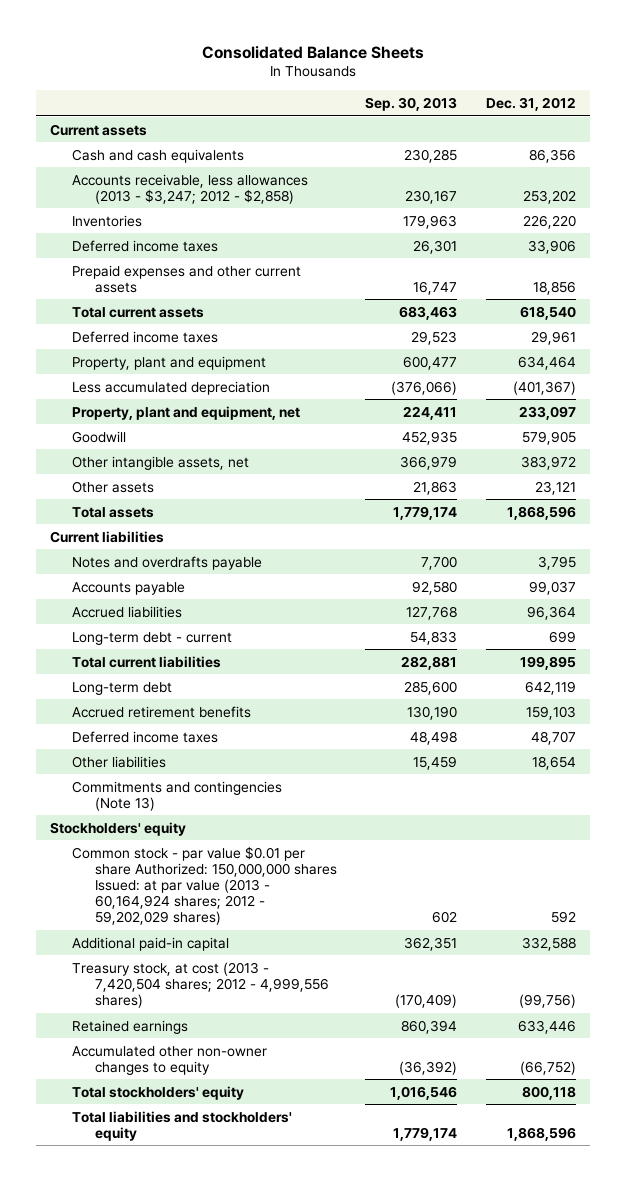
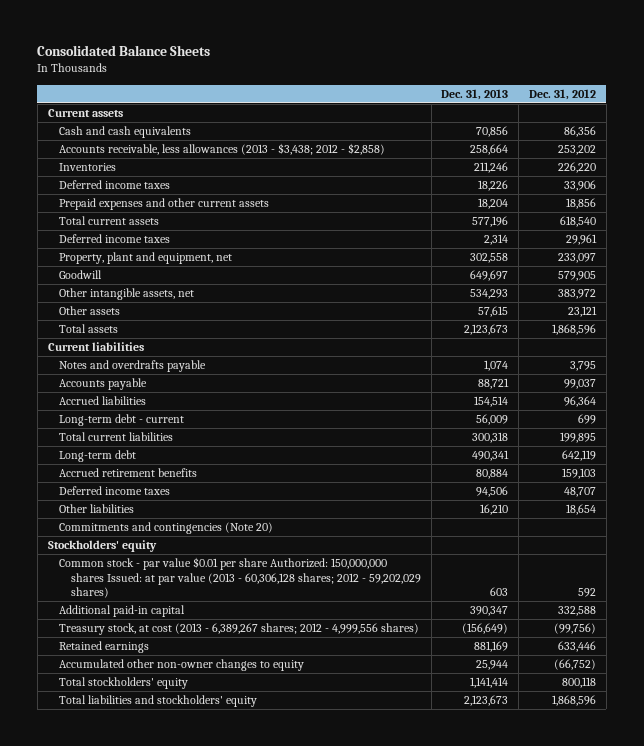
[365,96,458,111] Sep. 30, 2013 -> none
none -> [441,88,509,100] Dec. 31, 2013
[72,173,309,204] Accounts receivable, less allowances (2013 - $3,247; 2012 - $2,858) -> [59,143,386,156] Accounts receivable, less allowances (2013 - $3,438; 2012 - $2,858)
[72,355,267,370] Property, plant and equipment -> none
[72,380,271,395] Less accumulated depreciation -> none
[72,780,283,811] Commitments and contingencies (Note 13) -> [59,522,274,535] Commitments and contingencies (Note 20)
[72,845,337,926] Common stock - par value $0.01 per share Authorized: 150,000,000 shares Issued: at par value (2013 - 60,164,924 shares; 2012 - 59,202,029 shares) -> [59,557,422,599] Common stock - par value $0.01 per share Authorized: 150,000,000 shares Issued: at par value (2013 - 60,306,128 shares; 2012 - 59,202,029 shares)
[72,961,329,1008] Treasury stock, at cost (2013 - 7,420,504 shares; 2012 - 4,999,556 shares) -> [59,623,420,636] Treasury stock, at cost (2013 - 6,389,267 shares; 2012 - 4,999,556 shares)

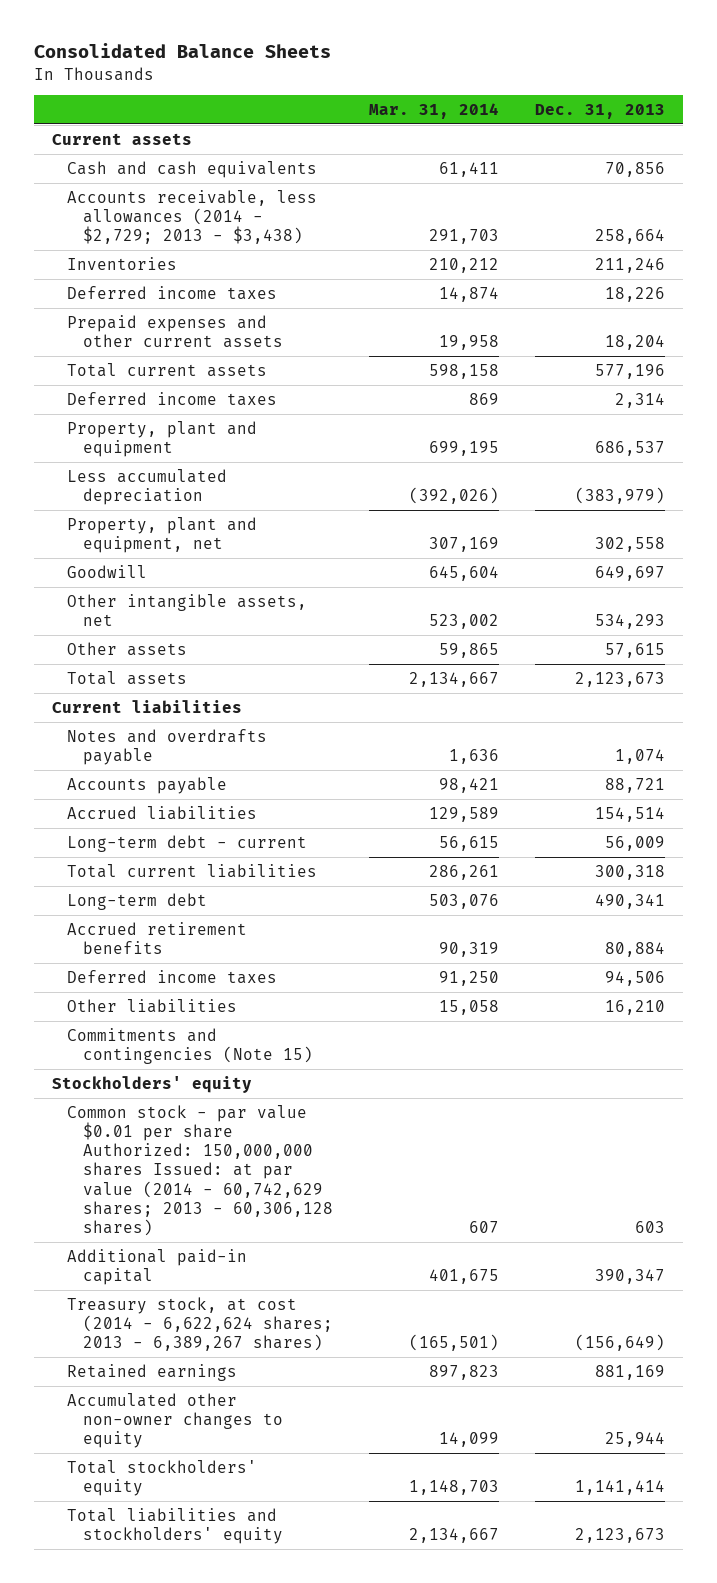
[528,88,596,100] Dec. 31, 2012 -> none
none -> [368,103,499,120] Mar. 31, 2014
[59,143,386,156] Accounts receivable, less allowances (2013 - $3,438; 2012 - $2,858) -> [67,189,318,245] Accounts receivable, less allowances (2014 - $2,729; 2013 - $3,438)
none -> [67,420,258,458] Property, plant and equipment
none -> [67,468,228,506] Less accumulated depreciation
[59,522,274,535] Commitments and contingencies (Note 20) -> [67,1027,313,1065] Commitments and contingencies (Note 15)
[59,557,422,599] Common stock - par value $0.01 per share Authorized: 150,000,000 shares Issued: at par value (2013 - 60,306,128 shares; 2012 - 59,202,029 shares) -> [67,1104,333,1237] Common stock - par value $0.01 per share Authorized: 150,000,000 shares Issued: at par value (2014 - 60,742,629 shares; 2013 - 60,306,128 shares)
[59,623,420,636] Treasury stock, at cost (2013 - 6,389,267 shares; 2012 - 4,999,556 shares) -> [67,1296,333,1352] Treasury stock, at cost (2014 - 6,622,624 shares; 2013 - 6,389,267 shares)

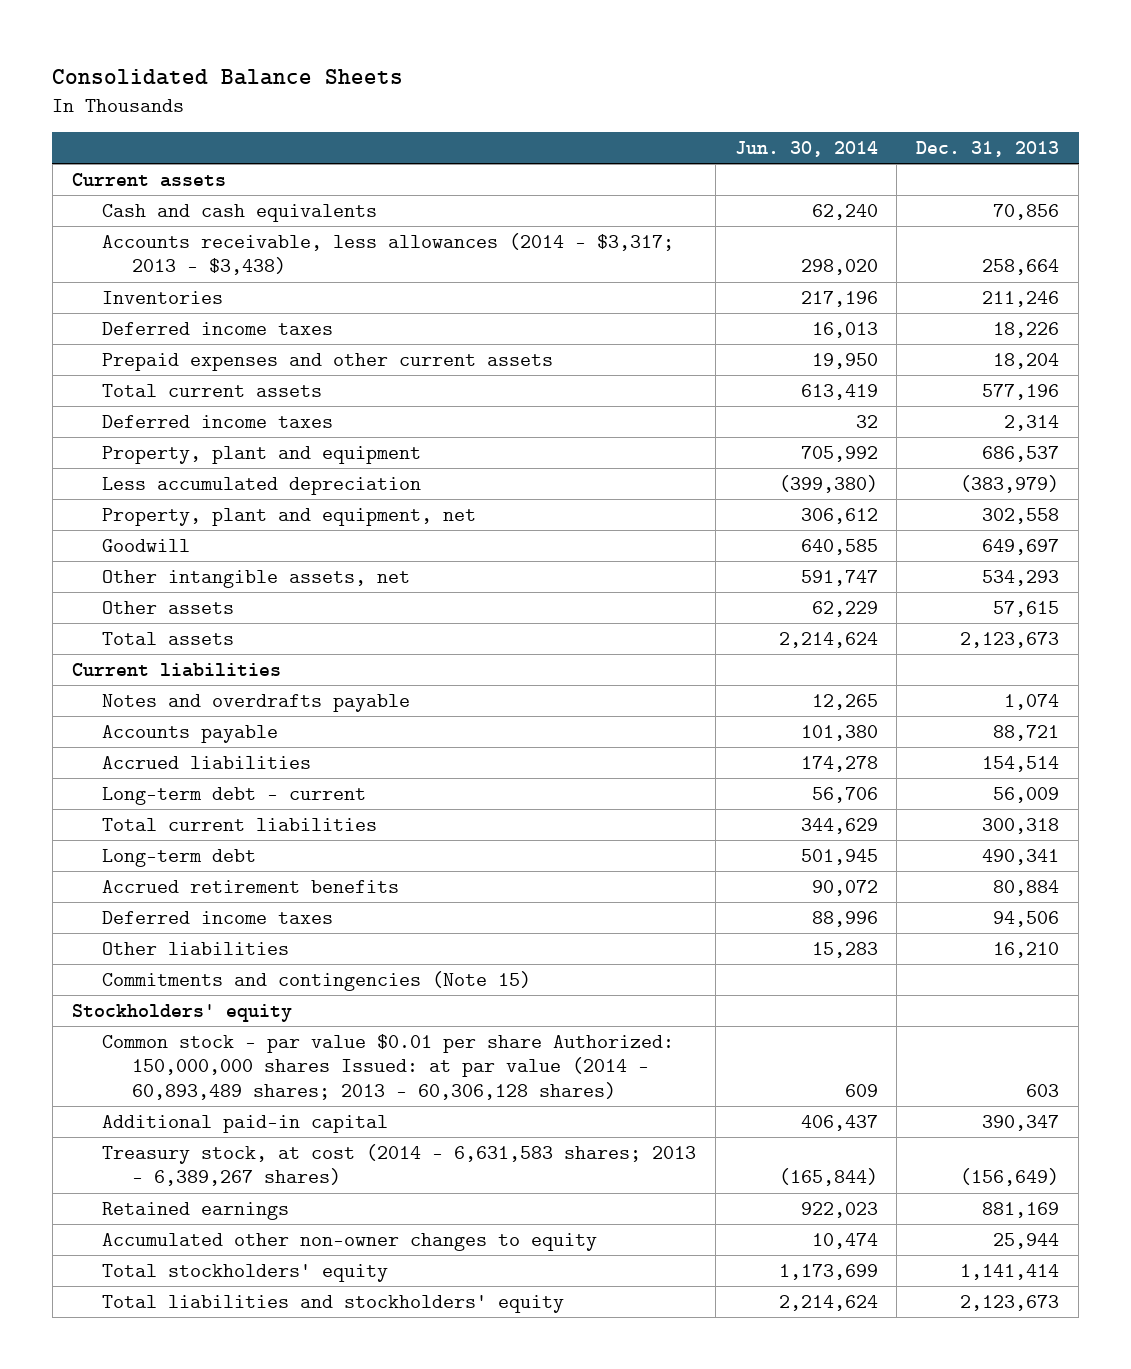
[368,103,499,120] Mar. 31, 2014 -> none
none -> [734,140,878,157] Jun. 30, 2014
[67,189,318,245] Accounts receivable, less allowances (2014 - $2,729; 2013 - $3,438) -> [101,232,674,276] Accounts receivable, less allowances (2014 - $3,317; 2013 - $3,438)
[67,1104,333,1237] Common stock - par value $0.01 per share Authorized: 150,000,000 shares Issued: at par value (2014 - 60,742,629 shares; 2013 - 60,306,128 shares) -> [101,1033,674,1100] Common stock - par value $0.01 per share Authorized: 150,000,000 shares Issued: at par value (2014 - 60,893,489 shares; 2013 - 60,306,128 shares)
[67,1296,333,1352] Treasury stock, at cost (2014 - 6,622,624 shares; 2013 - 6,389,267 shares) -> [101,1143,696,1187] Treasury stock, at cost (2014 - 6,631,583 shares; 2013 - 6,389,267 shares)

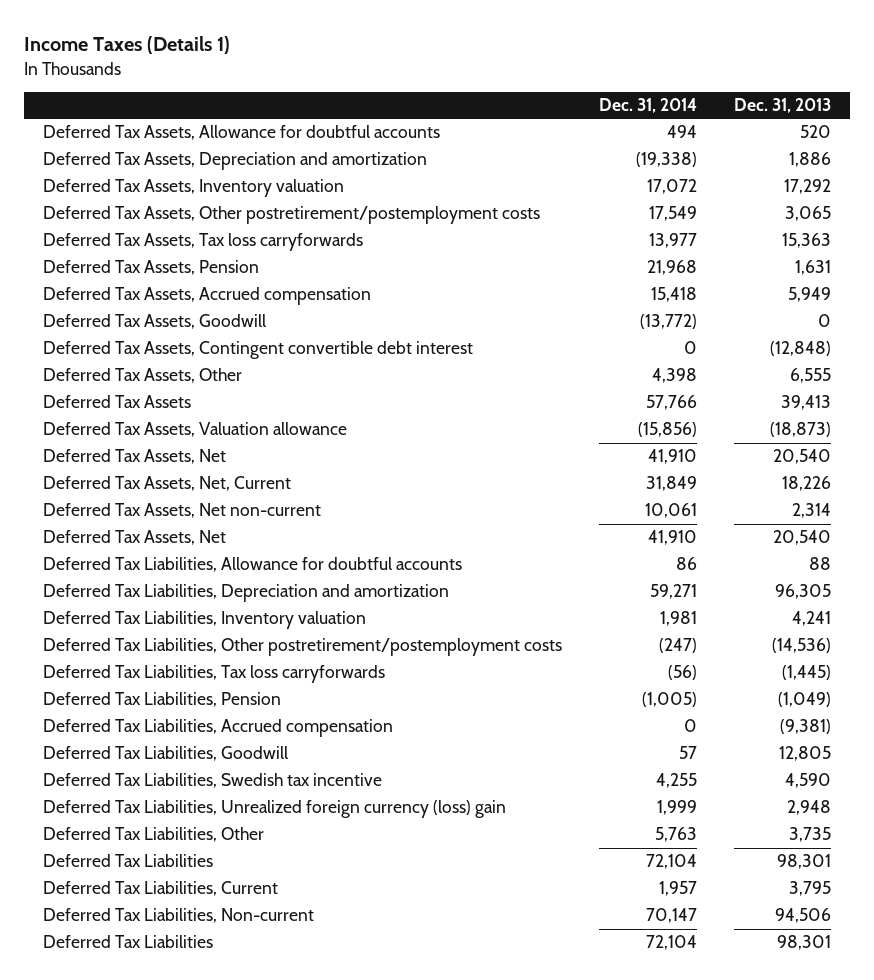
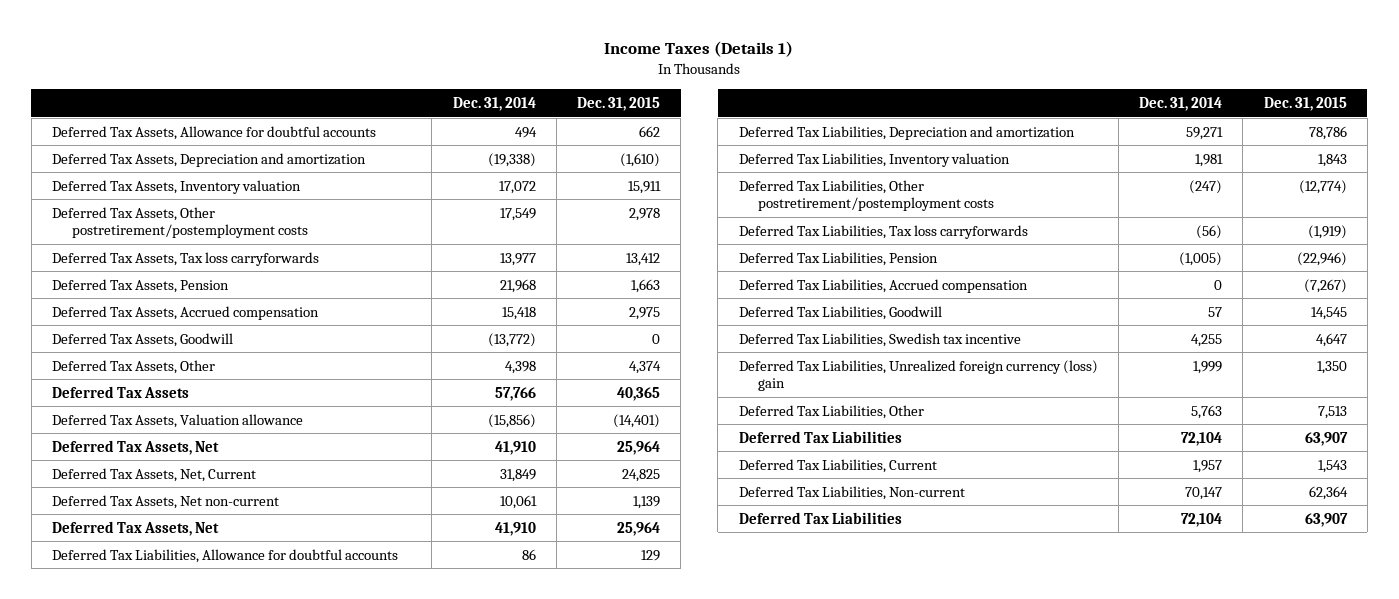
[734,98,832,114] Dec. 31, 2013 -> none
none -> [576,97,660,112] Dec. 31, 2015
[43,341,474,360] Deferred Tax Assets, Contingent convertible debt interest -> none

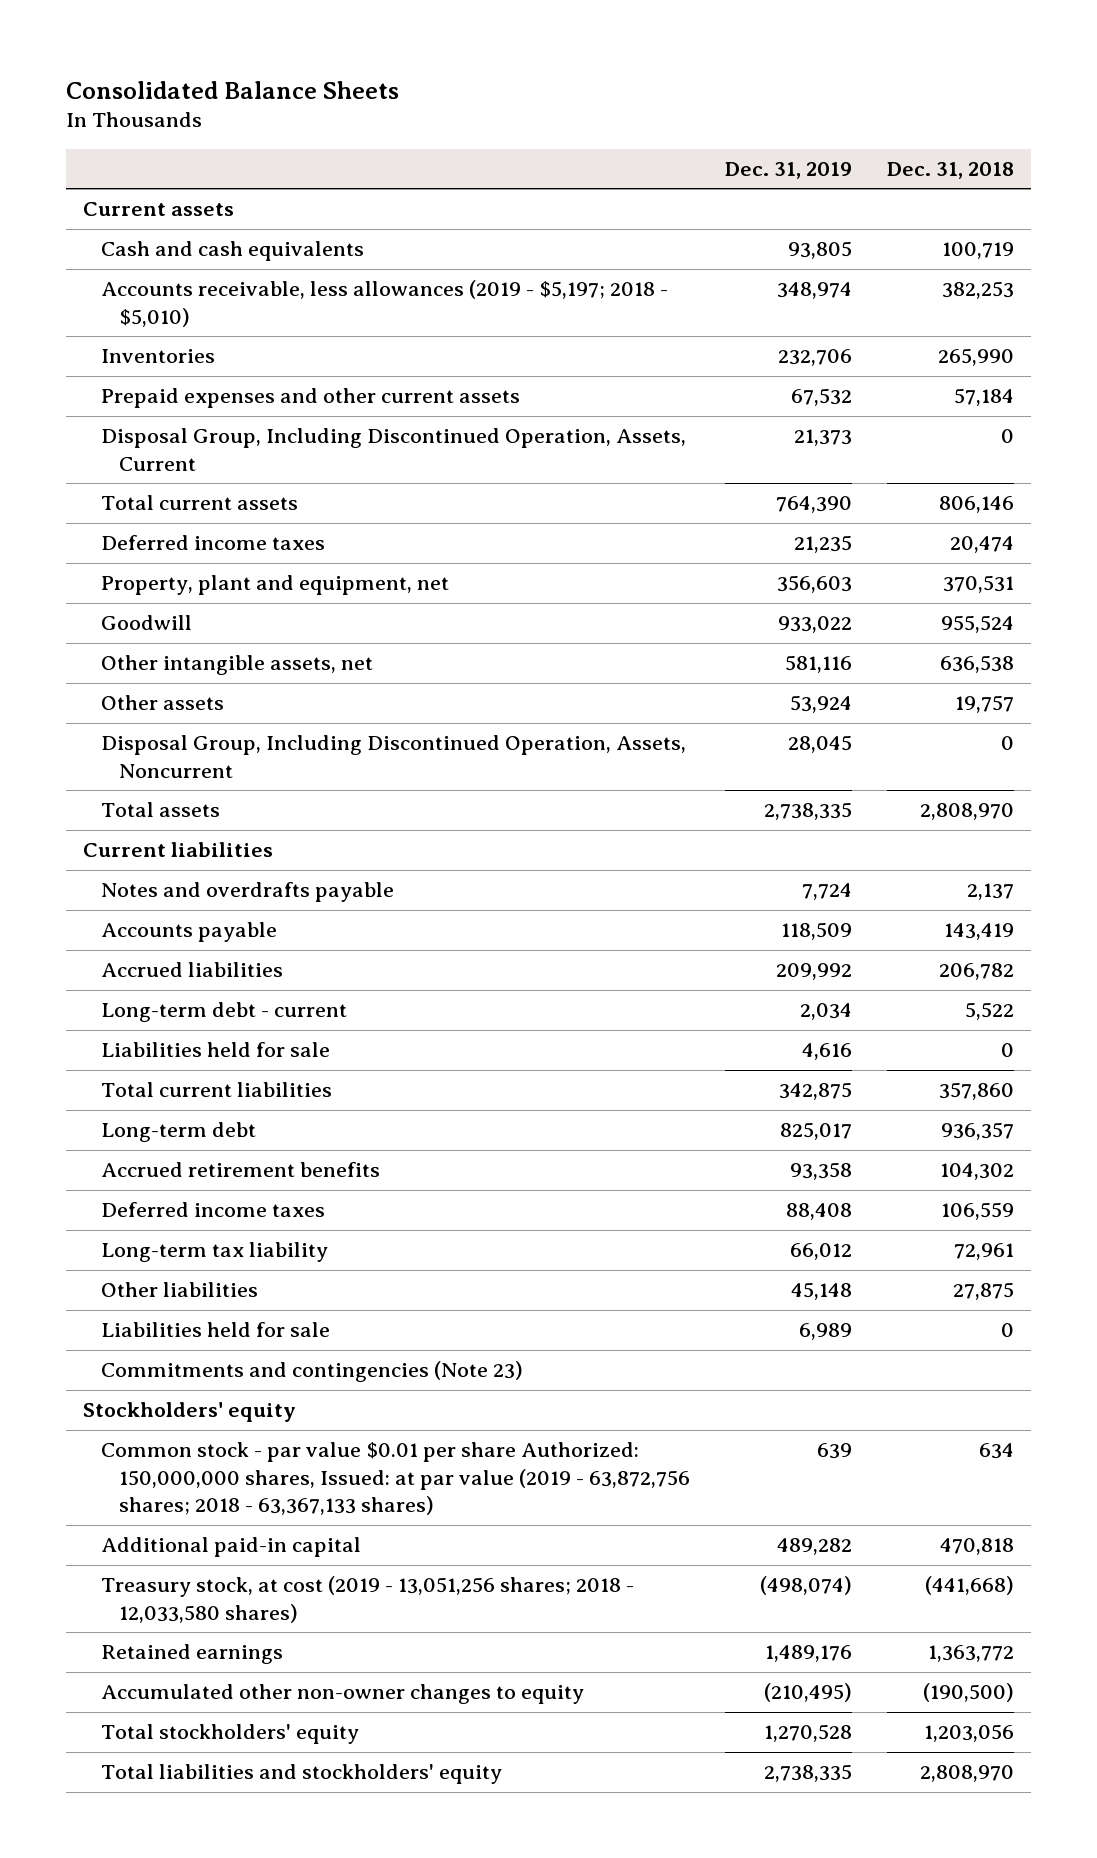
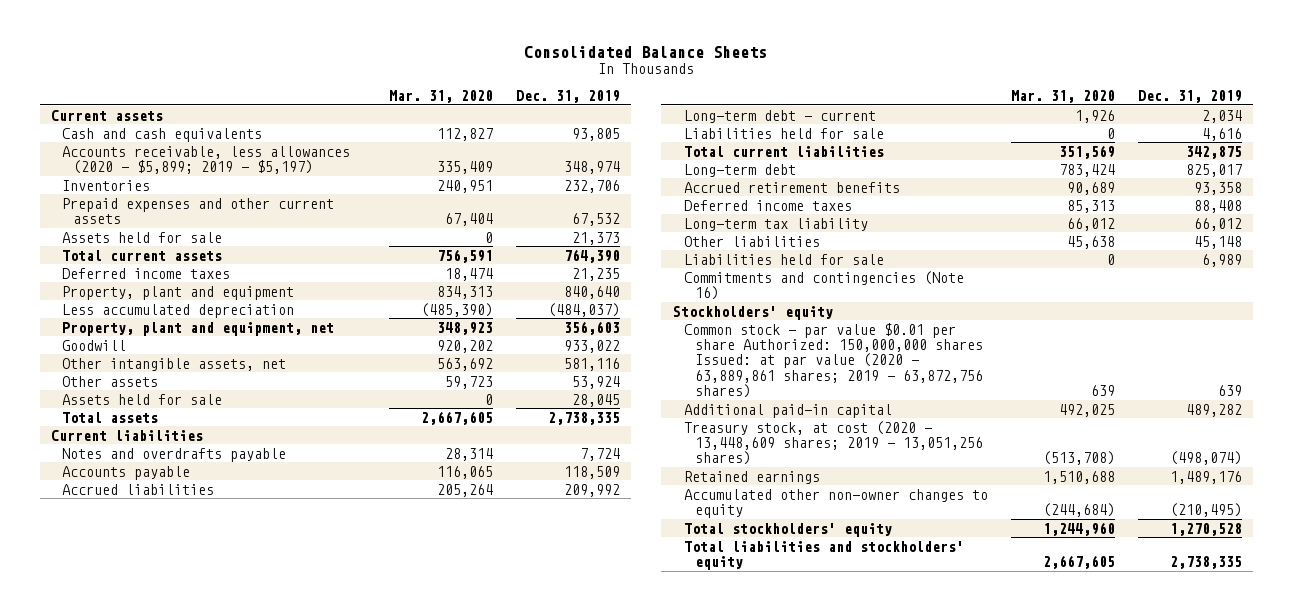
[886,161,1014,179] Dec. 31, 2018 -> none
none -> [389,90,494,104] Mar. 31, 2020
[100,280,668,327] Accounts receivable, less allowances (2019 - $5,197; 2018 - $5,010) -> [62,145,351,175] Accounts receivable, less allowances (2020 - $5,899; 2019 - $5,197)
[100,428,686,471] Disposal Group, Including Discontinued Operation, Assets, Current -> [62,231,223,243] Assets held for sale
none -> [62,285,295,300] Property, plant and equipment
none -> [62,303,295,318] Less accumulated depreciation
[100,735,686,778] Disposal Group, Including Discontinued Operation, Assets, Noncurrent -> [62,393,223,405] Assets held for sale
[100,1361,523,1383] Commitments and contingencies (Note 23) -> [683,270,964,301] Commitments and contingencies (Note 16)
[100,1442,690,1516] Common stock - par value $0.01 per share Authorized: 150,000,000 shares, Issued: at par value (2019 - 63,872,756 shares; 2018 - 63,367,133 shares) -> [683,322,983,399] Common stock - par value $0.01 per share Authorized: 150,000,000 shares Issued: at par value (2020 - 63,889,861 shares; 2019 - 63,872,756 shares)
[100,1576,634,1623] Treasury stock, at cost (2019 - 13,051,256 shares; 2018 - 12,033,580 shares) -> [683,420,983,466] Treasury stock, at cost (2020 - 13,448,609 shares; 2019 - 13,051,256 shares)

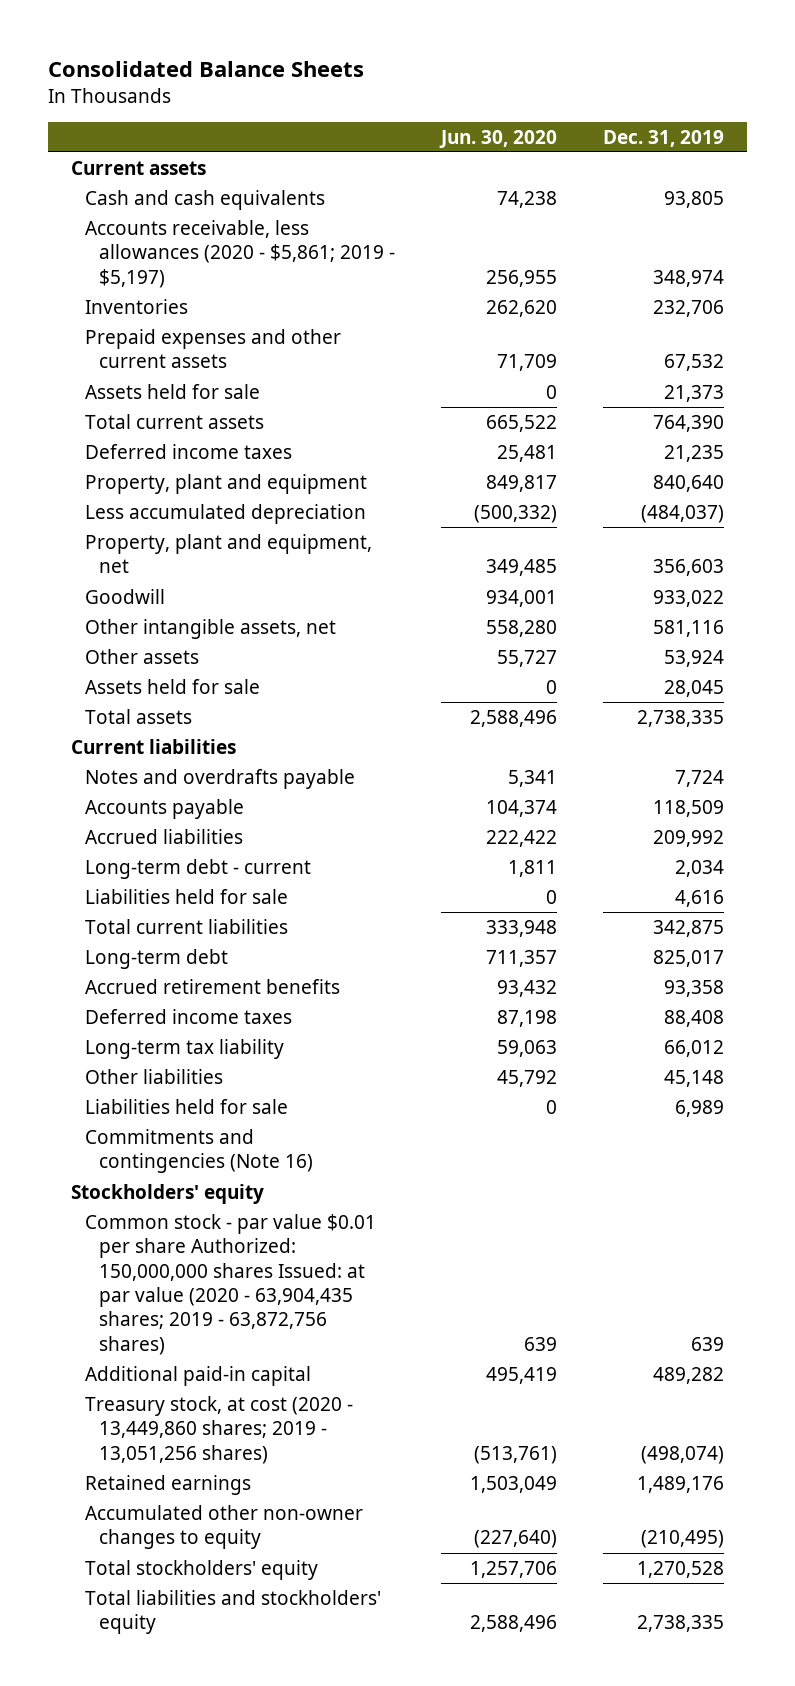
[389,90,494,104] Mar. 31, 2020 -> none
none -> [439,129,558,148] Jun. 30, 2020
[62,145,351,175] Accounts receivable, less allowances (2020 - $5,899; 2019 - $5,197) -> [85,219,396,288] Accounts receivable, less allowances (2020 - $5,861; 2019 - $5,197)
[683,322,983,399] Common stock - par value $0.01 per share Authorized: 150,000,000 shares Issued: at par value (2020 - 63,889,861 shares; 2019 - 63,872,756 shares) -> [85,1213,377,1355] Common stock - par value $0.01 per share Authorized: 150,000,000 shares Issued: at par value (2020 - 63,904,435 shares; 2019 - 63,872,756 shares)
[683,420,983,466] Treasury stock, at cost (2020 - 13,448,609 shares; 2019 - 13,051,256 shares) -> [85,1395,354,1464] Treasury stock, at cost (2020 - 13,449,860 shares; 2019 - 13,051,256 shares)

